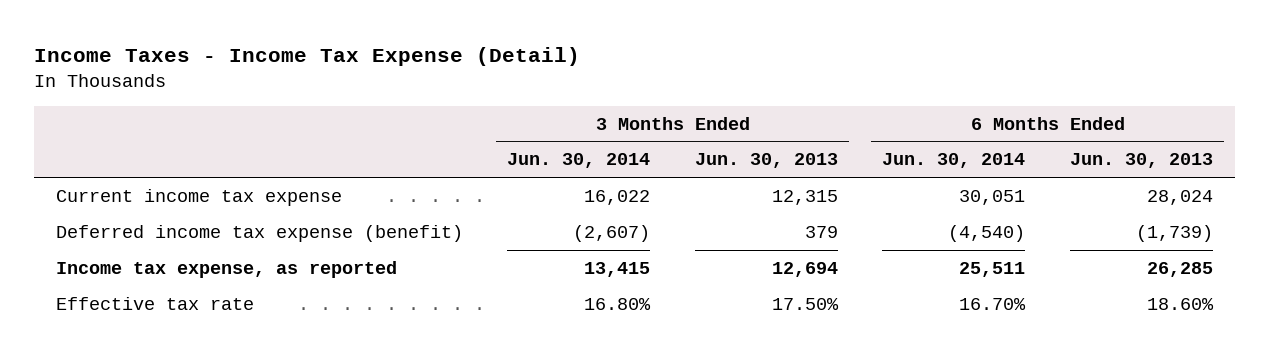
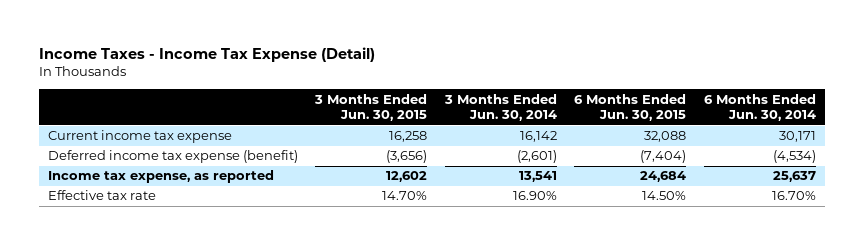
[694,153,838,169] Jun. 30, 2013 -> none
[1069,153,1213,169] Jun. 30, 2013 -> none
none -> [314,93,428,122] 3 Months Ended Jun. 30, 2015
none -> [574,93,687,122] 6 Months Ended Jun. 30, 2015
[584,189,651,205] 16,022 -> [519,131,557,143] 16,142
[959,189,1026,205] 30,051 -> [778,131,816,143] 30,171
[573,224,651,242] (2,607) -> [516,150,557,164] (2,601)
[948,224,1026,242] (4,540) -> [772,150,816,164] (4,534)
[584,261,651,277] 13,415 -> [518,171,557,183] 13,541
[959,261,1026,277] 25,511 -> [772,171,816,183] 25,637
[584,297,652,310] 16.80% -> [512,191,557,201] 16.90%

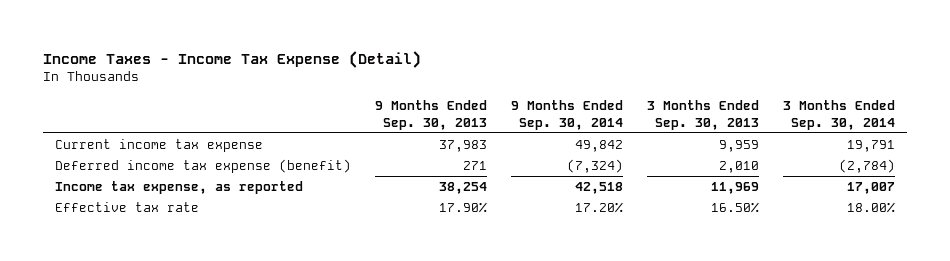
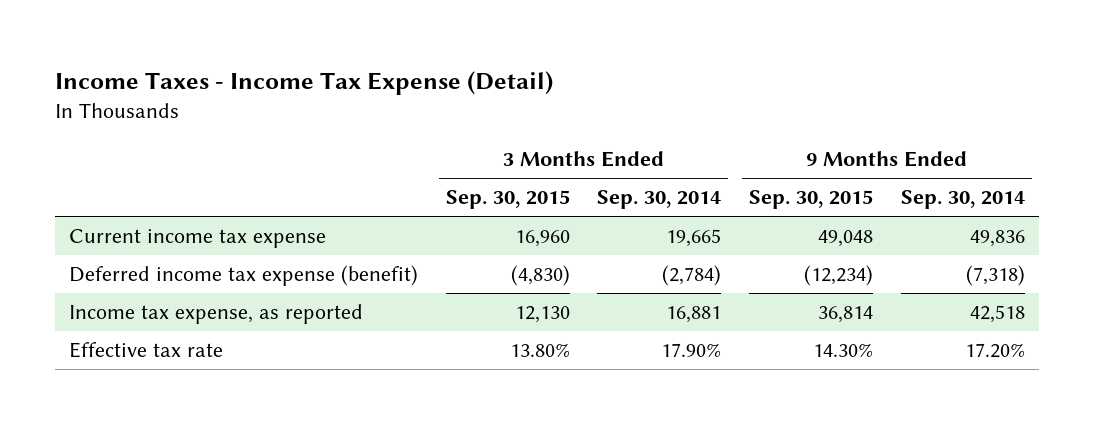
[375,99,488,130] 9 Months Ended Sep. 30, 2013 -> none
[647,99,760,130] 3 Months Ended Sep. 30, 2013 -> none
none -> [445,190,570,210] Sep. 30, 2015
none -> [749,190,874,210] Sep. 30, 2015
[575,140,624,153] 49,842 -> [969,230,1025,248] 49,836
[847,140,896,153] 19,791 -> [666,229,722,248] 19,665
[567,159,624,174] (7,324) -> [965,265,1025,287] (7,318)
[847,182,896,195] 17,007 -> [666,306,722,324] 16,881
[847,202,896,214] 18.00% -> [661,343,722,358] 17.90%

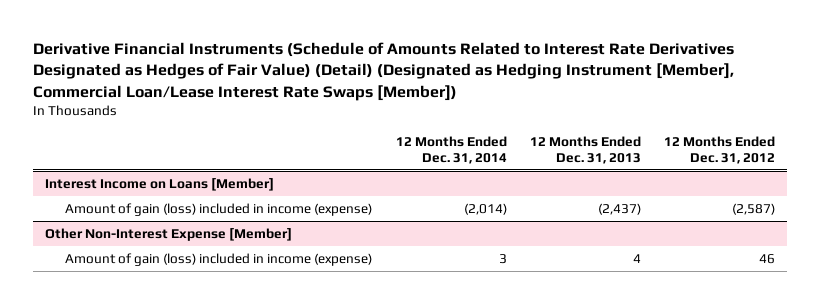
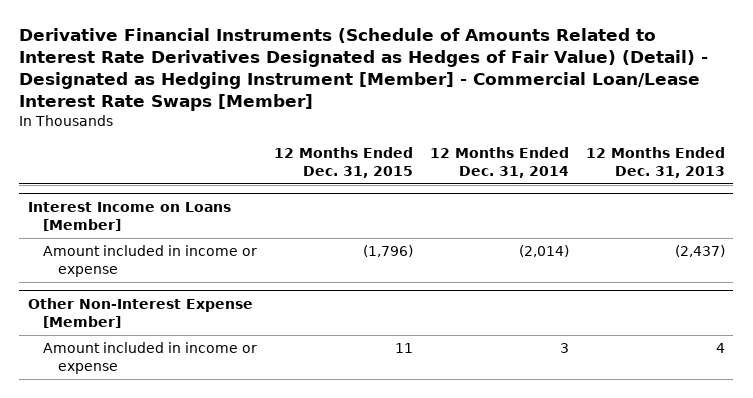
[32,42,734,101] Derivative Financial Instruments (Schedule of Amounts Related to Interest Rate Derivatives Designated as Hedges of Fair Value) (Detail) (Designated as Hedging Instrument [Member], Commercial Loan/Lease Interest Rate Swaps [Member]) -> [19,28,709,112] Derivative Financial Instruments (Schedule of Amounts Related to Interest Rate Derivatives Designated as Hedges of Fair Value) (Detail) - Designated as Hedging Instrument [Member] - Commercial Loan/Lease Interest Rate Swaps [Member]
[664,135,776,164] 12 Months Ended Dec. 31, 2012 -> none
none -> [273,147,413,179] 12 Months Ended Dec. 31, 2015
[65,202,373,216] Amount of gain (loss) included in income (expense) -> [42,245,257,277] Amount included in income or expense
[65,252,373,266] Amount of gain (loss) included in income (expense) -> [42,342,257,374] Amount included in income or expense

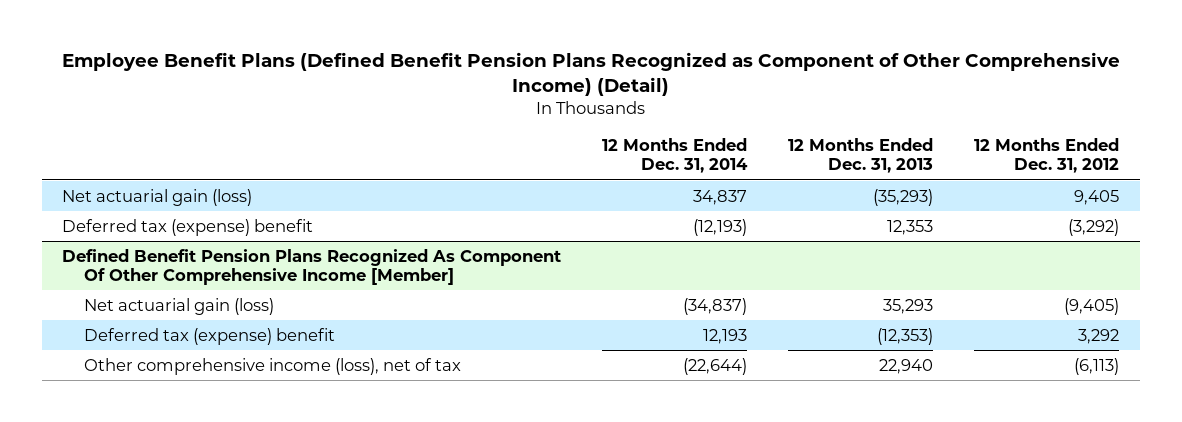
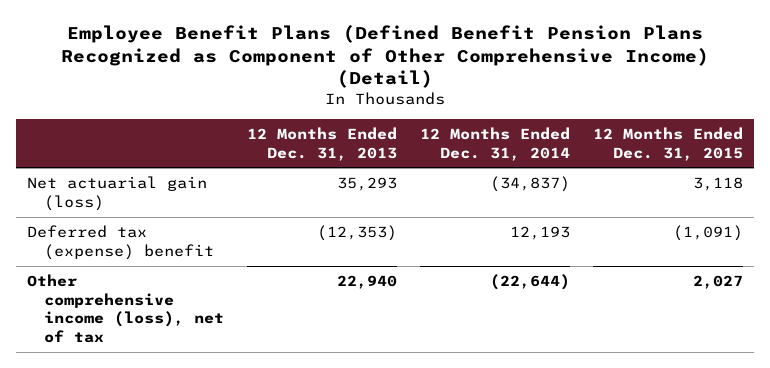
[974,138,1120,174] 12 Months Ended Dec. 31, 2012 -> none
none -> [592,126,743,161] 12 Months Ended Dec. 31, 2015
[62,188,253,206] Net actuarial gain (loss) -> none
[62,218,314,236] Deferred tax (expense) benefit -> none
[62,248,562,285] Defined Benefit Pension Plans Recognized As Component Of Other Comprehensive Income [Member] -> none

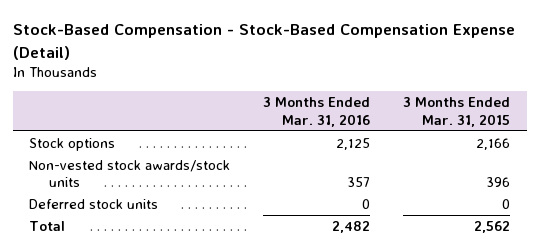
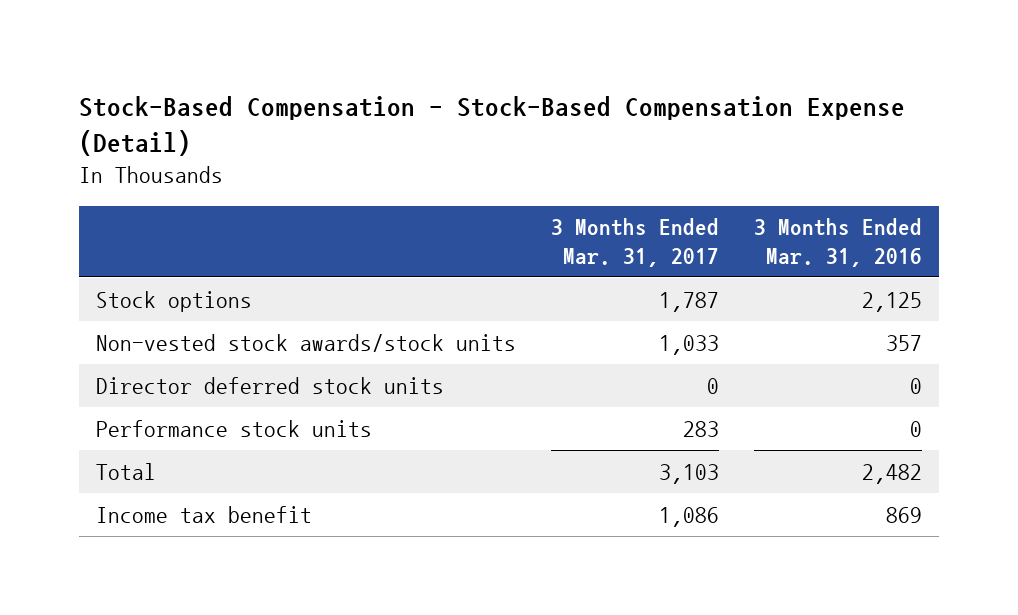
[403,97,511,127] 3 Months Ended Mar. 31, 2015 -> none
none -> [550,218,719,267] 3 Months Ended Mar. 31, 2017
[29,198,159,209] Deferred stock units -> [96,376,445,394] Director deferred stock units
none -> [96,419,373,437] Performance stock units
none -> [96,505,313,523] Income tax benefit

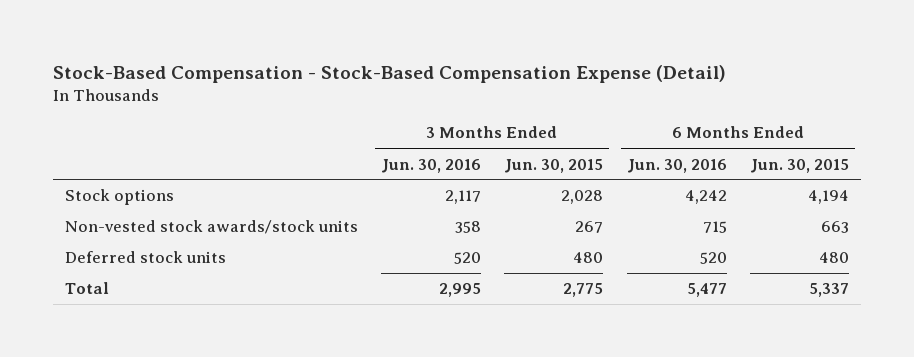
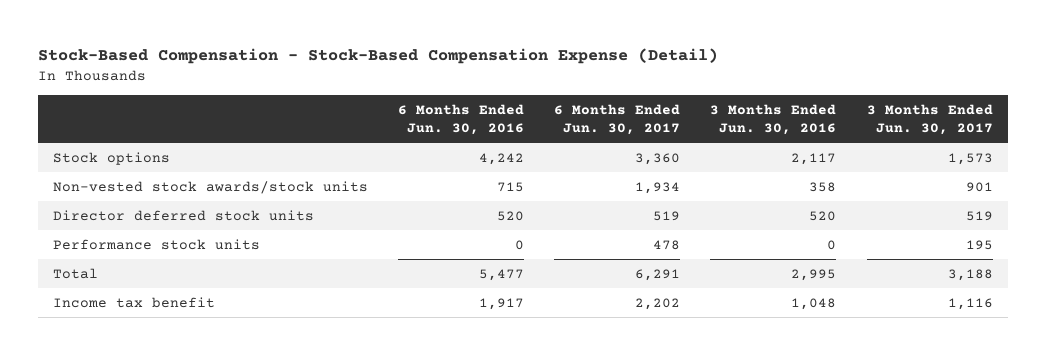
[504,158,604,173] Jun. 30, 2015 -> none
[750,158,850,173] Jun. 30, 2015 -> none
none -> [554,103,681,135] 6 Months Ended Jun. 30, 2017
none -> [866,103,993,135] 3 Months Ended Jun. 30, 2017
[64,251,226,264] Deferred stock units -> [52,209,314,221] Director deferred stock units
none -> [52,238,260,250] Performance stock units
none -> [52,296,215,308] Income tax benefit

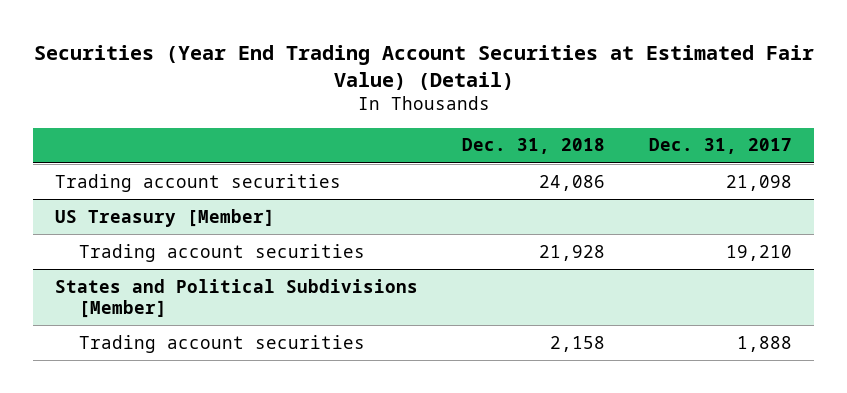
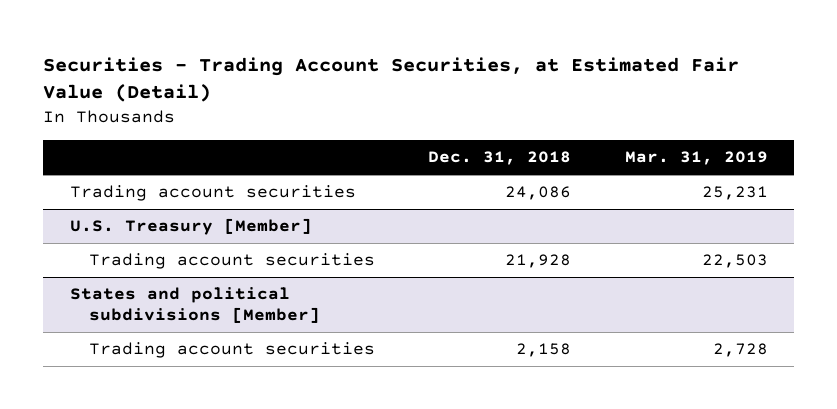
[33,44,814,90] Securities (Year End Trading Account Securities at Estimated Fair Value) (Detail) -> [43,56,740,103] Securities - Trading Account Securities, at Estimated Fair Value (Detail)
[649,138,793,155] Dec. 31, 2017 -> none
none -> [624,151,768,166] Mar. 31, 2019
[54,208,275,227] US Treasury [Member] -> [69,218,312,236] U.S. Treasury [Member]
[54,278,418,318] States and Political Subdivisions [Member] -> [69,287,321,324] States and political subdivisions [Member]

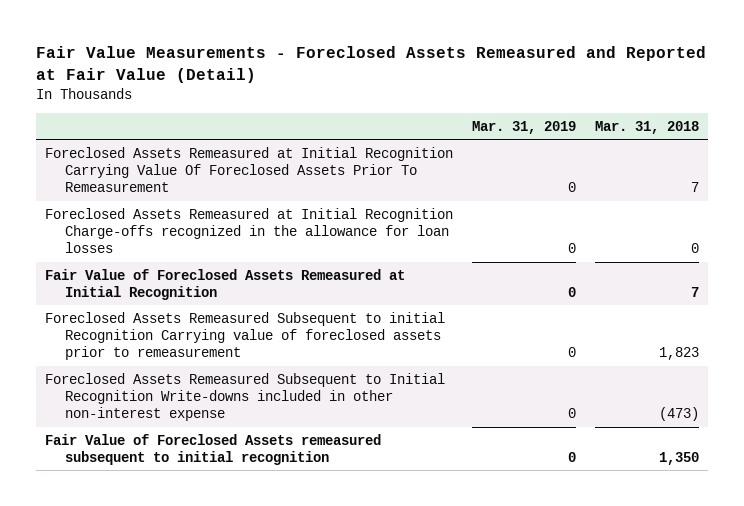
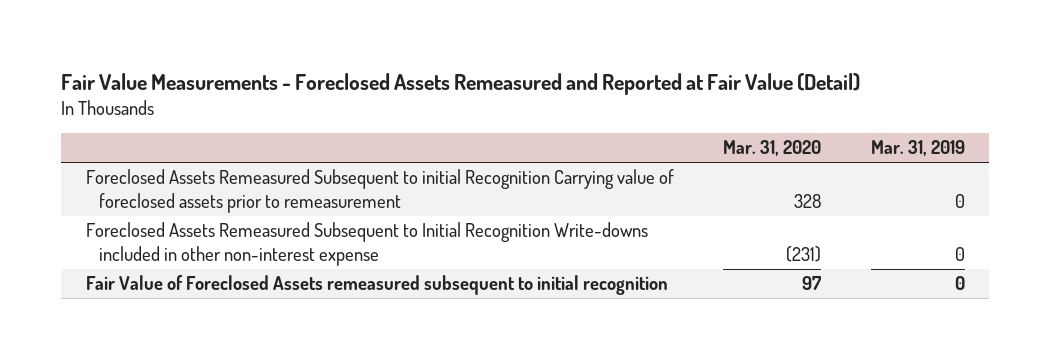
[594,120,699,134] Mar. 31, 2018 -> none
none -> [723,140,822,157] Mar. 31, 2020
[45,146,454,193] Foreclosed Assets Remeasured at Initial Recognition Carrying Value Of Foreclosed Assets Prior To Remeasurement -> none
[45,207,454,254] Foreclosed Assets Remeasured at Initial Recognition Charge-offs recognized in the allowance for loan losses -> none
[45,268,406,300] Fair Value of Foreclosed Assets Remeasured at Initial Recognition -> none

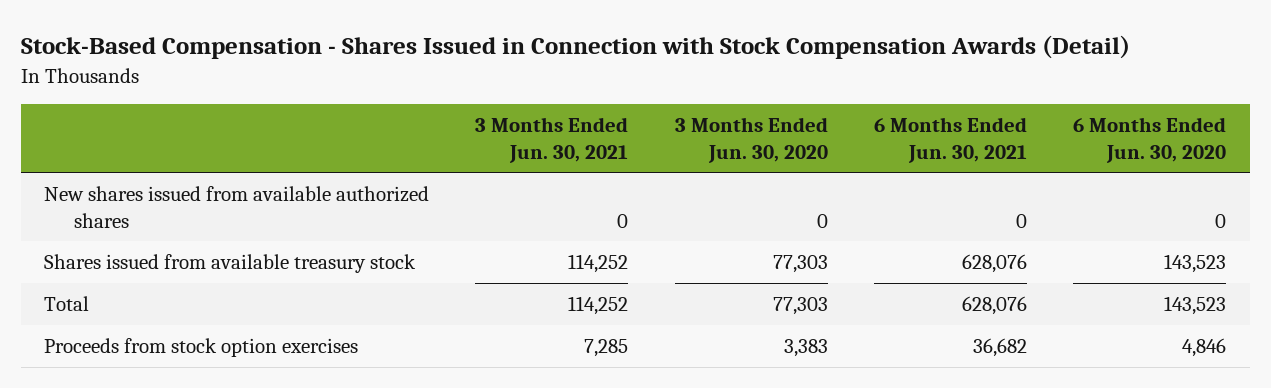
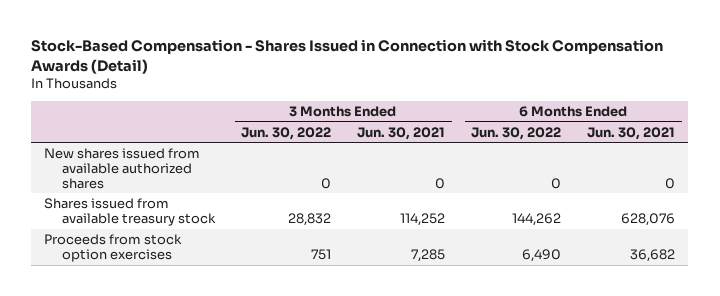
[674,116,828,163] 3 Months Ended Jun. 30, 2020 -> none
[1073,116,1227,163] 6 Months Ended Jun. 30, 2020 -> none
none -> [241,126,332,140] Jun. 30, 2022
none -> [471,126,562,140] Jun. 30, 2022
[44,296,90,312] Total -> none

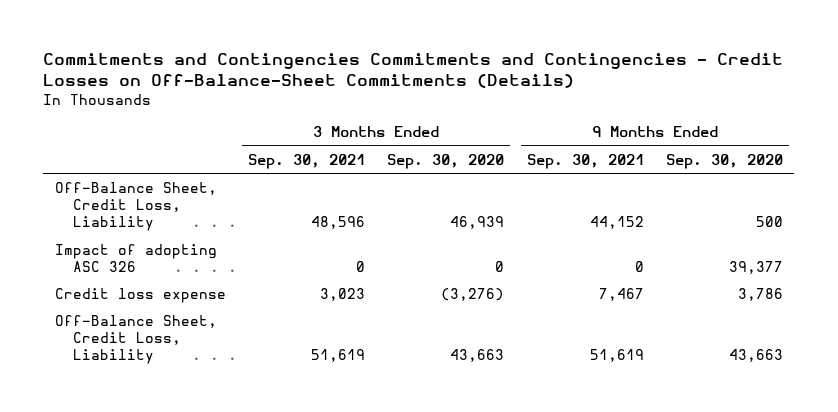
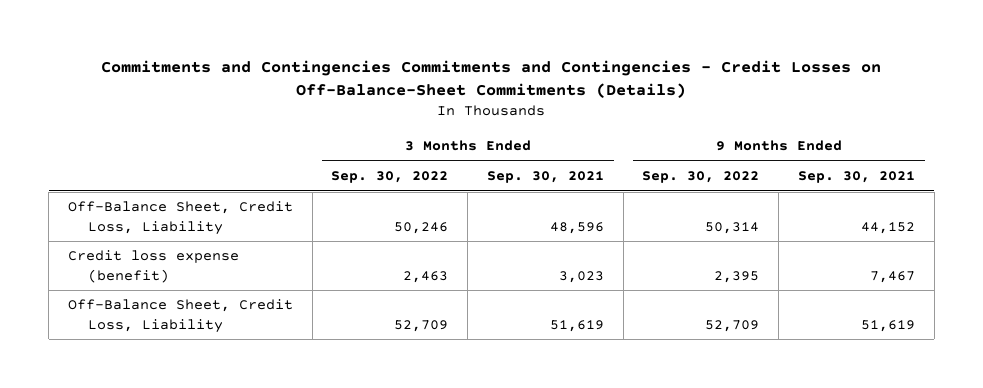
[387,153,505,169] Sep. 30, 2020 -> none
[666,153,784,169] Sep. 30, 2020 -> none
none -> [331,170,449,183] Sep. 30, 2022
none -> [642,170,760,183] Sep. 30, 2022
[54,243,217,272] Impact of adopting ASC 326 -> none
[54,287,226,303] Credit loss expense -> [67,250,239,283] Credit loss expense (benefit)

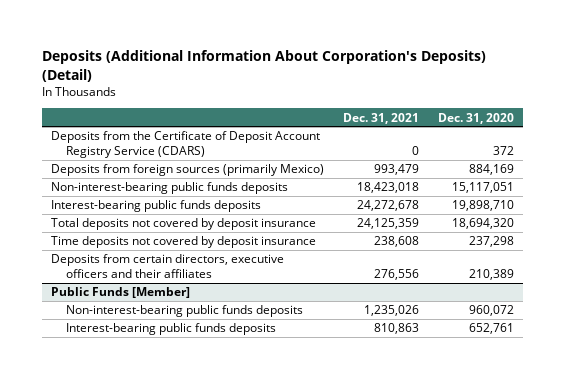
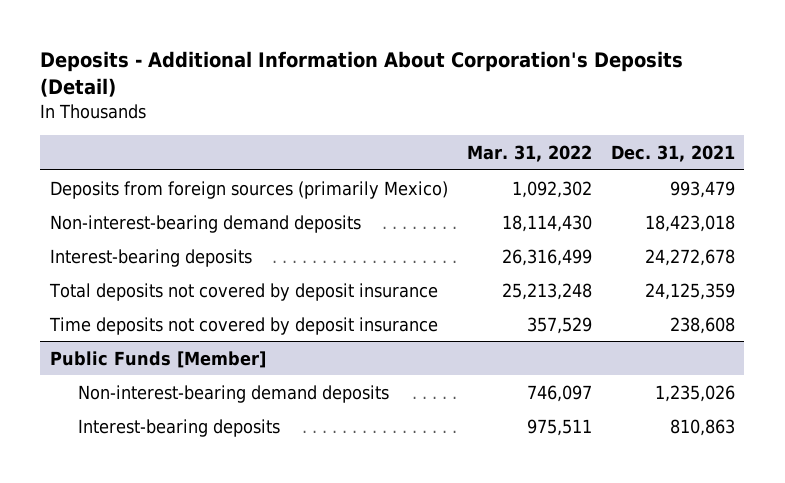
[41,49,486,82] Deposits (Additional Information About Corporation's Deposits) (Detail) -> [40,51,684,98] Deposits - Additional Information About Corporation's Deposits (Detail)
[437,112,514,124] Dec. 31, 2020 -> none
none -> [466,144,592,162] Mar. 31, 2022
[51,131,321,158] Deposits from the Certificate of Deposit Account Registry Service (CDARS) -> none
[51,182,289,195] Non-interest-bearing public funds deposits -> [49,214,361,233] Non-interest-bearing demand deposits
[51,200,262,213] Interest-bearing public funds deposits -> [49,248,252,267] Interest-bearing deposits
[51,254,285,278] Deposits from certain directors, executive officers and their affiliates -> none
[66,305,304,318] Non-interest-bearing public funds deposits -> [77,384,389,403] Non-interest-bearing demand deposits
[66,323,277,336] Interest-bearing public funds deposits -> [77,418,280,437] Interest-bearing deposits

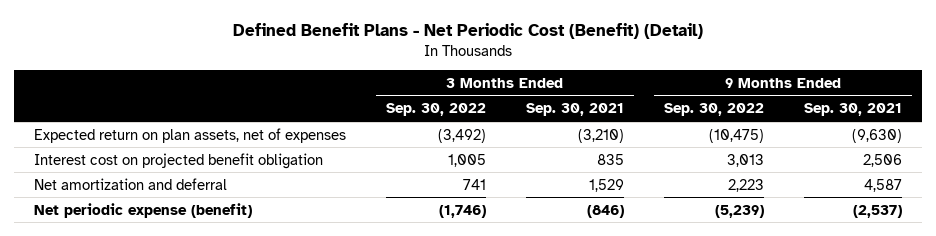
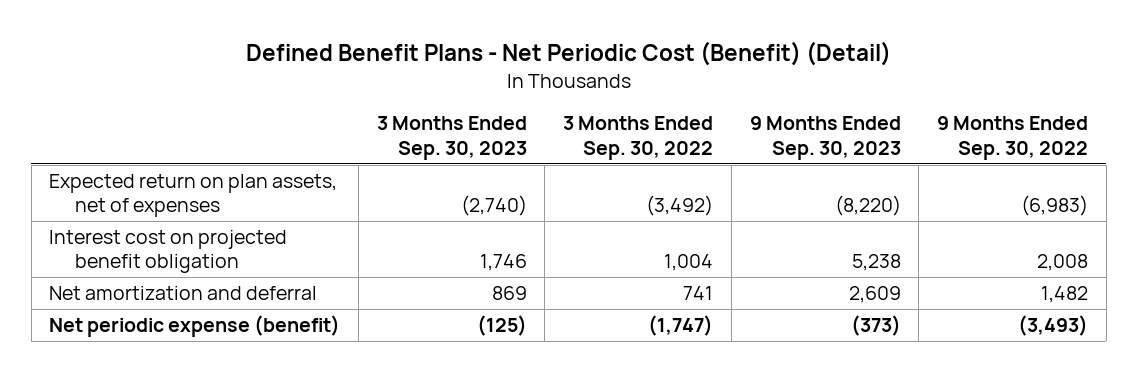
[525,103,624,117] Sep. 30, 2021 -> none
[803,103,902,117] Sep. 30, 2021 -> none
none -> [376,116,527,160] 3 Months Ended Sep. 30, 2023
none -> [749,116,901,160] 9 Months Ended Sep. 30, 2023
[708,128,764,143] (10,475) -> [1020,195,1088,217] (6,983)
[447,153,486,167] 1,005 -> [664,254,714,272] 1,004
[726,153,764,167] 3,013 -> [1036,254,1088,272] 2,008
[727,178,764,192] 2,223 -> [1040,285,1088,303] 1,482
[438,204,486,218] (1,746) -> [648,314,714,336] (1,747)
[714,204,764,218] (5,239) -> [1017,314,1088,336] (3,493)

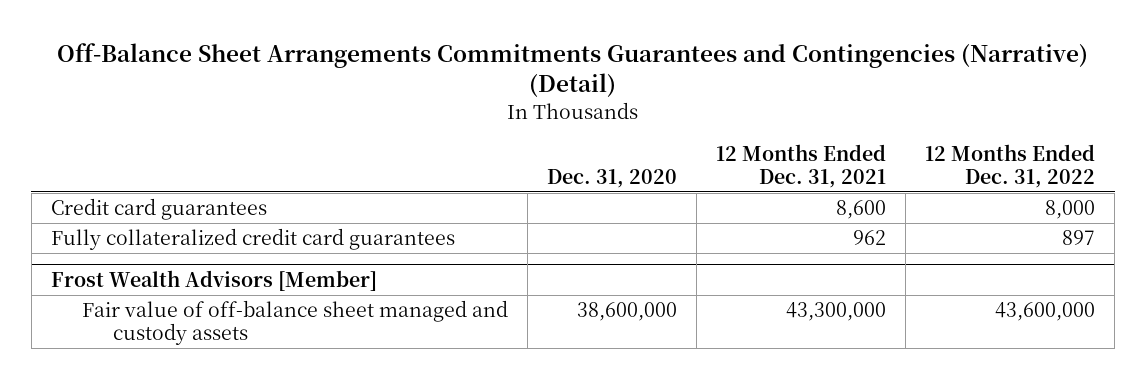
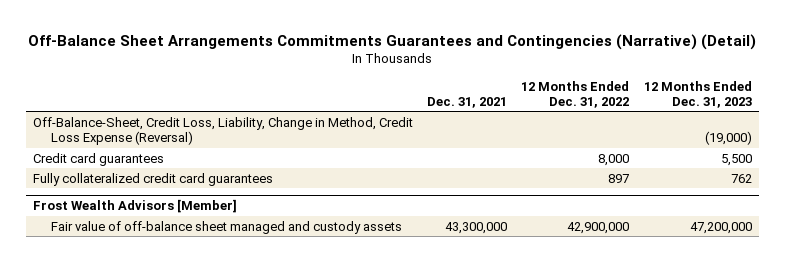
[546,168,677,188] Dec. 31, 2020 -> none
[716,143,887,188] 12 Months Ended Dec. 31, 2021 -> none
none -> [427,96,508,108] Dec. 31, 2021
none -> [643,80,752,108] 12 Months Ended Dec. 31, 2023
none -> [32,116,413,145] Off-Balance-Sheet, Credit Loss, Liability, Change in Method, Credit Loss Expense (Reversal)
[995,302,1096,322] 43,600,000 -> [567,221,630,234] 42,900,000

